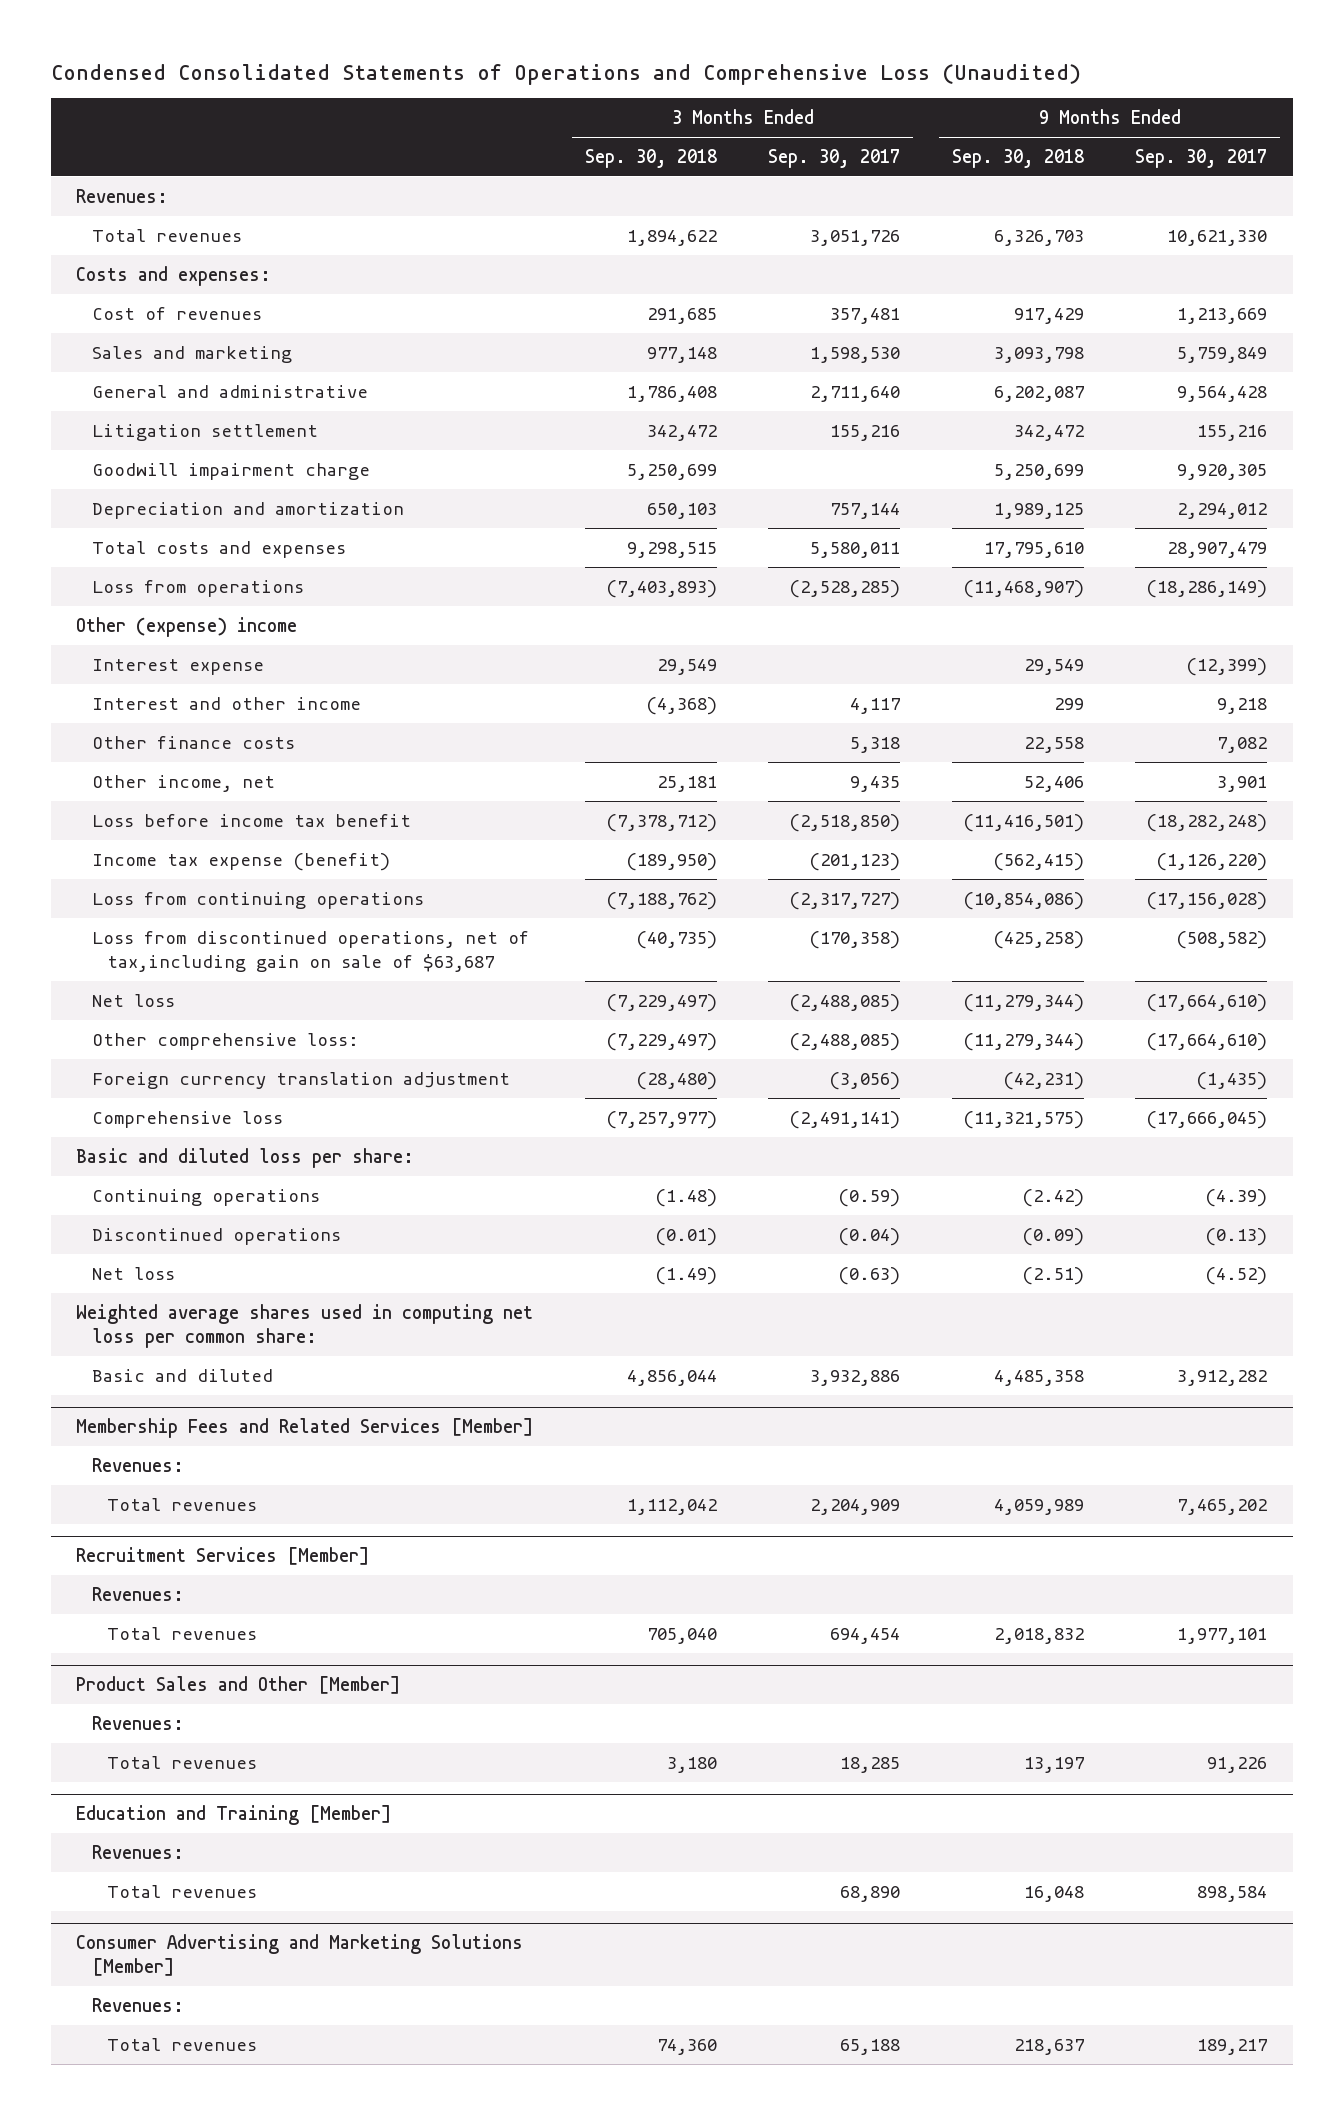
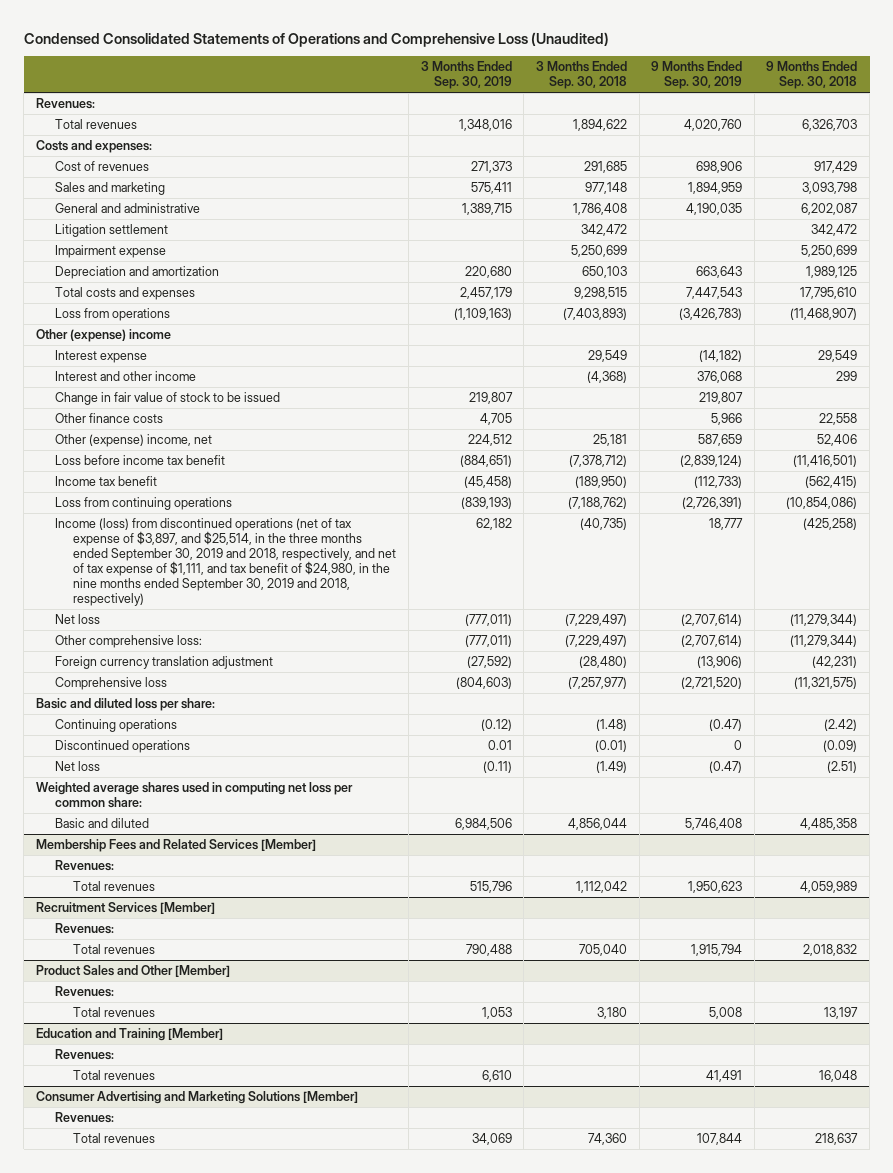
[768,148,901,168] Sep. 30, 2017 -> none
[1135,148,1268,168] Sep. 30, 2017 -> none
none -> [420,61,512,90] 3 Months Ended Sep. 30, 2019
none -> [651,61,743,90] 9 Months Ended Sep. 30, 2019
[91,462,370,480] Goodwill impairment charge -> [54,244,166,258] Impairment expense
none -> [54,391,280,405] Change in fair value of stock to be issued
[91,774,275,792] Other income, net -> [54,433,212,447] Other (expense) income, net
[91,852,390,871] Income tax expense (benefit) -> [54,475,157,486] Income tax benefit
[91,930,529,972] Loss from discontinued operations, net of tax,including gain on sale of $63,687 -> [54,517,397,607] Income (loss) from discontinued operations (net of tax expense of $3,897, and $25,514, in the three months ended September 30, 2019 and 2018, respectively, and net of tax expense of $1,111, and tax benefit of $24,980, in the nine months ended September 30, 2019 and 2018, respectively)

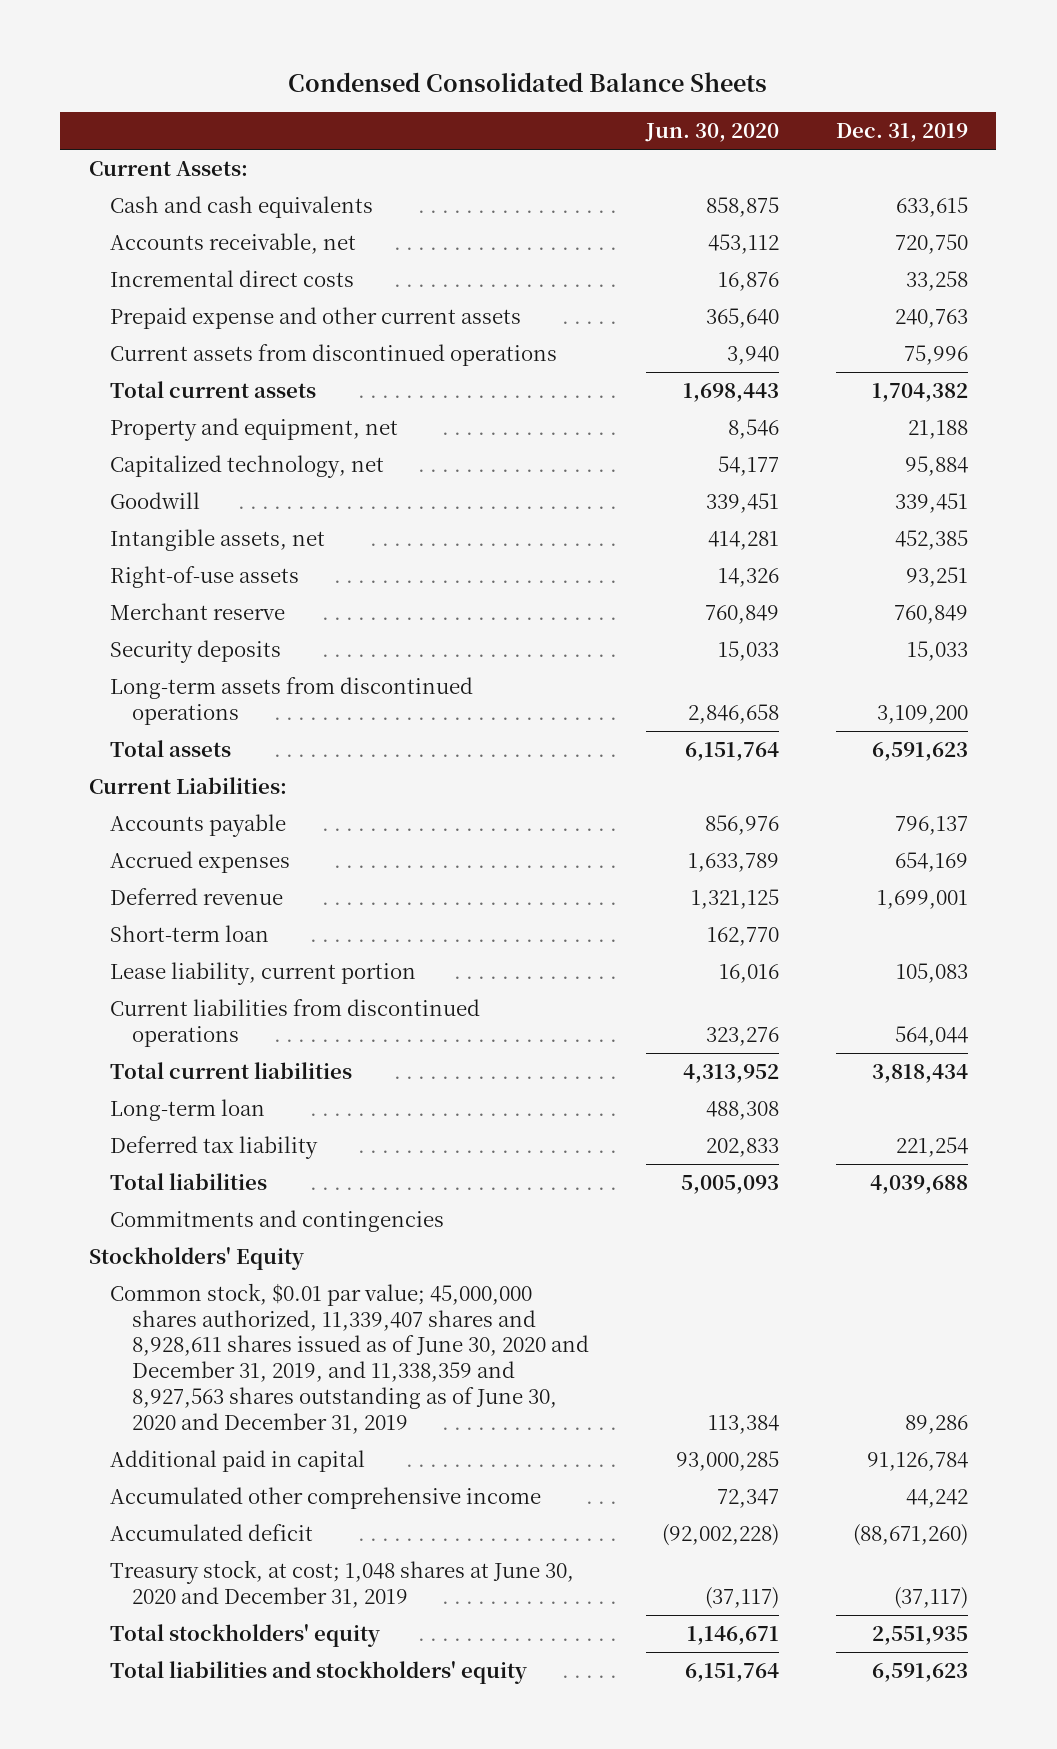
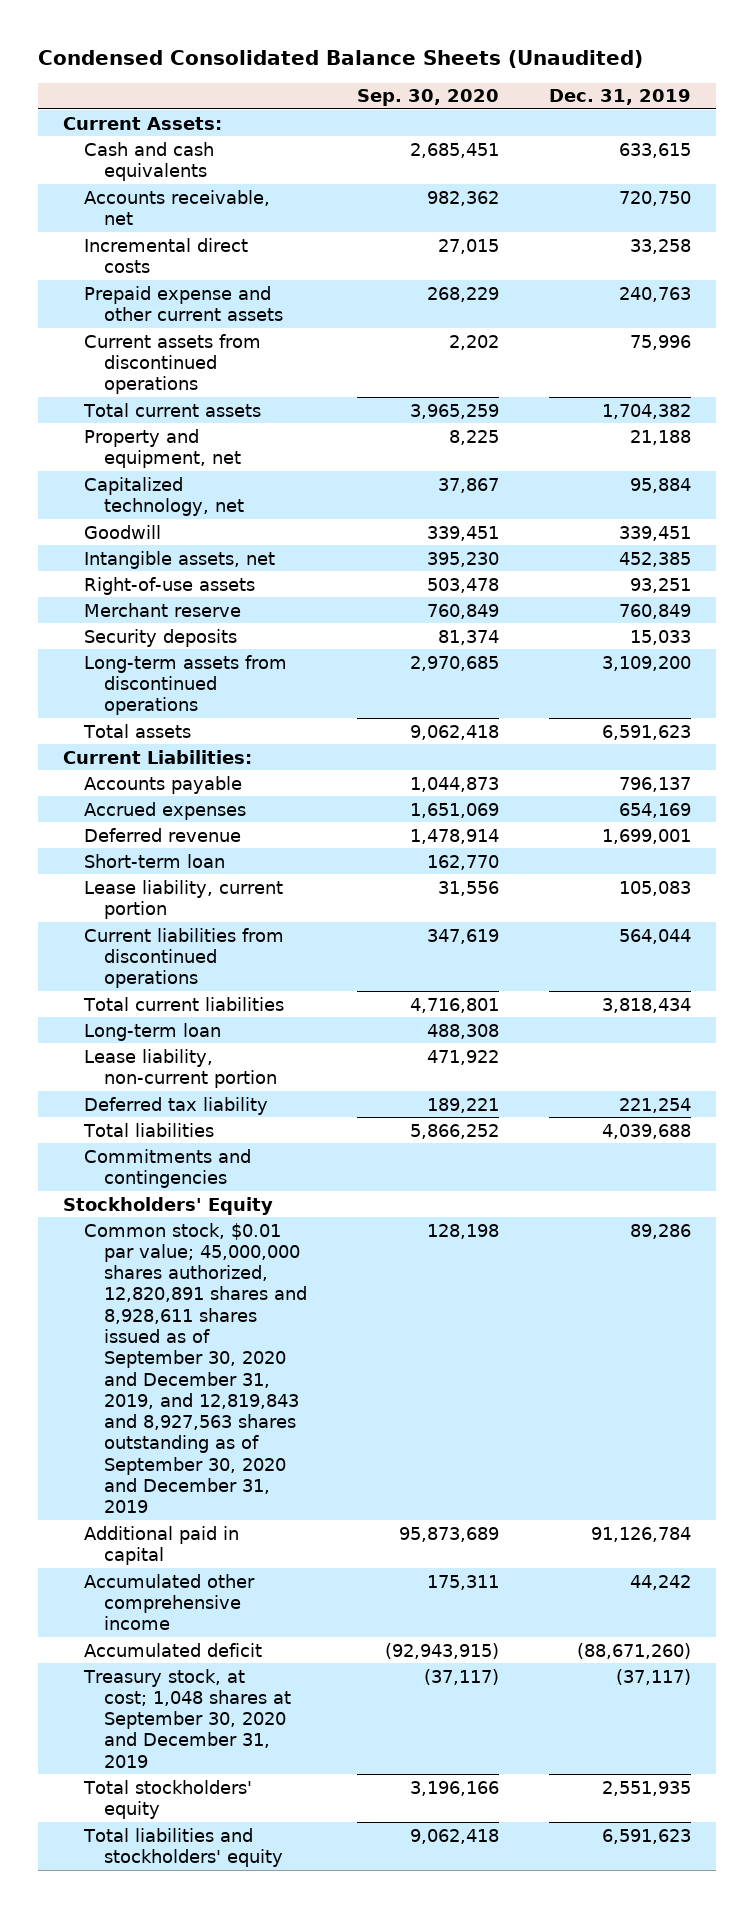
[288,72,768,93] Condensed Consolidated Balance Sheets -> [37,50,643,69] Condensed Consolidated Balance Sheets (Unaudited)
[644,123,779,143] Jun. 30, 2020 -> none
none -> [357,89,500,107] Sep. 30, 2020
none -> [83,1048,278,1088] Lease liability, non-current portion
[110,1282,589,1434] Common stock, $0.01 par value; 45,000,000 shares authorized, 11,339,407 shares and 8,928,611 shares issued as of June 30, 2020 and December 31, 2019, and 11,338,359 and 8,927,563 shares outstanding as of June 30, 2020 and December 31, 2019 -> [83,1222,308,1514] Common stock, $0.01 par value; 45,000,000 shares authorized, 12,820,891 shares and 8,928,611 shares issued as of September 30, 2020 and December 31, 2019, and 12,819,843 and 8,927,563 shares outstanding as of September 30, 2020 and December 31, 2019
[110,1559,575,1608] Treasury stock, at cost; 1,048 shares at June 30, 2020 and December 31, 2019 -> [82,1668,292,1768] Treasury stock, at cost; 1,048 shares at September 30, 2020 and December 31, 2019

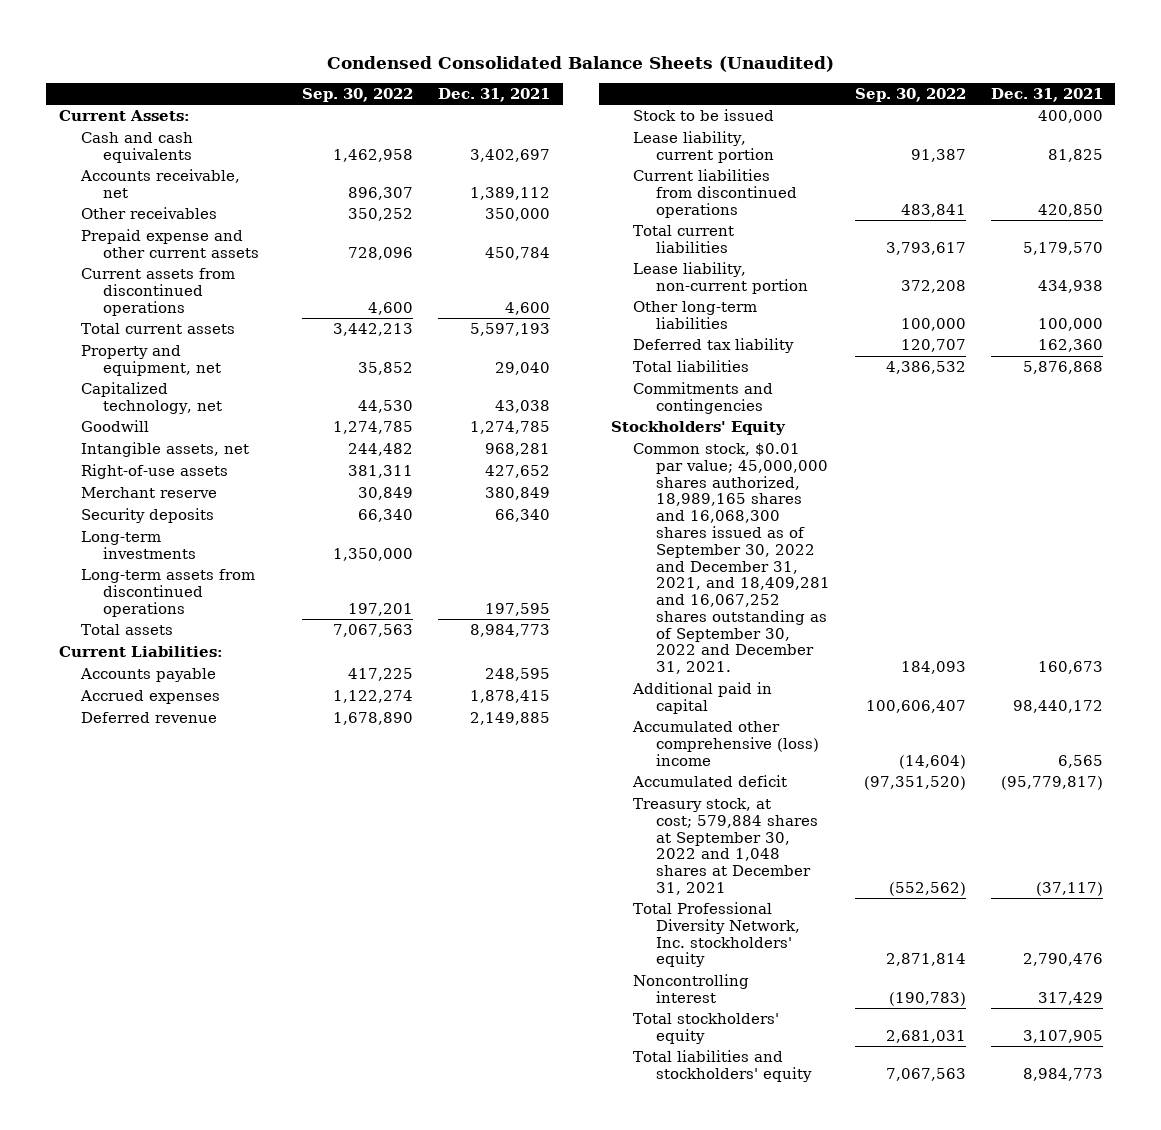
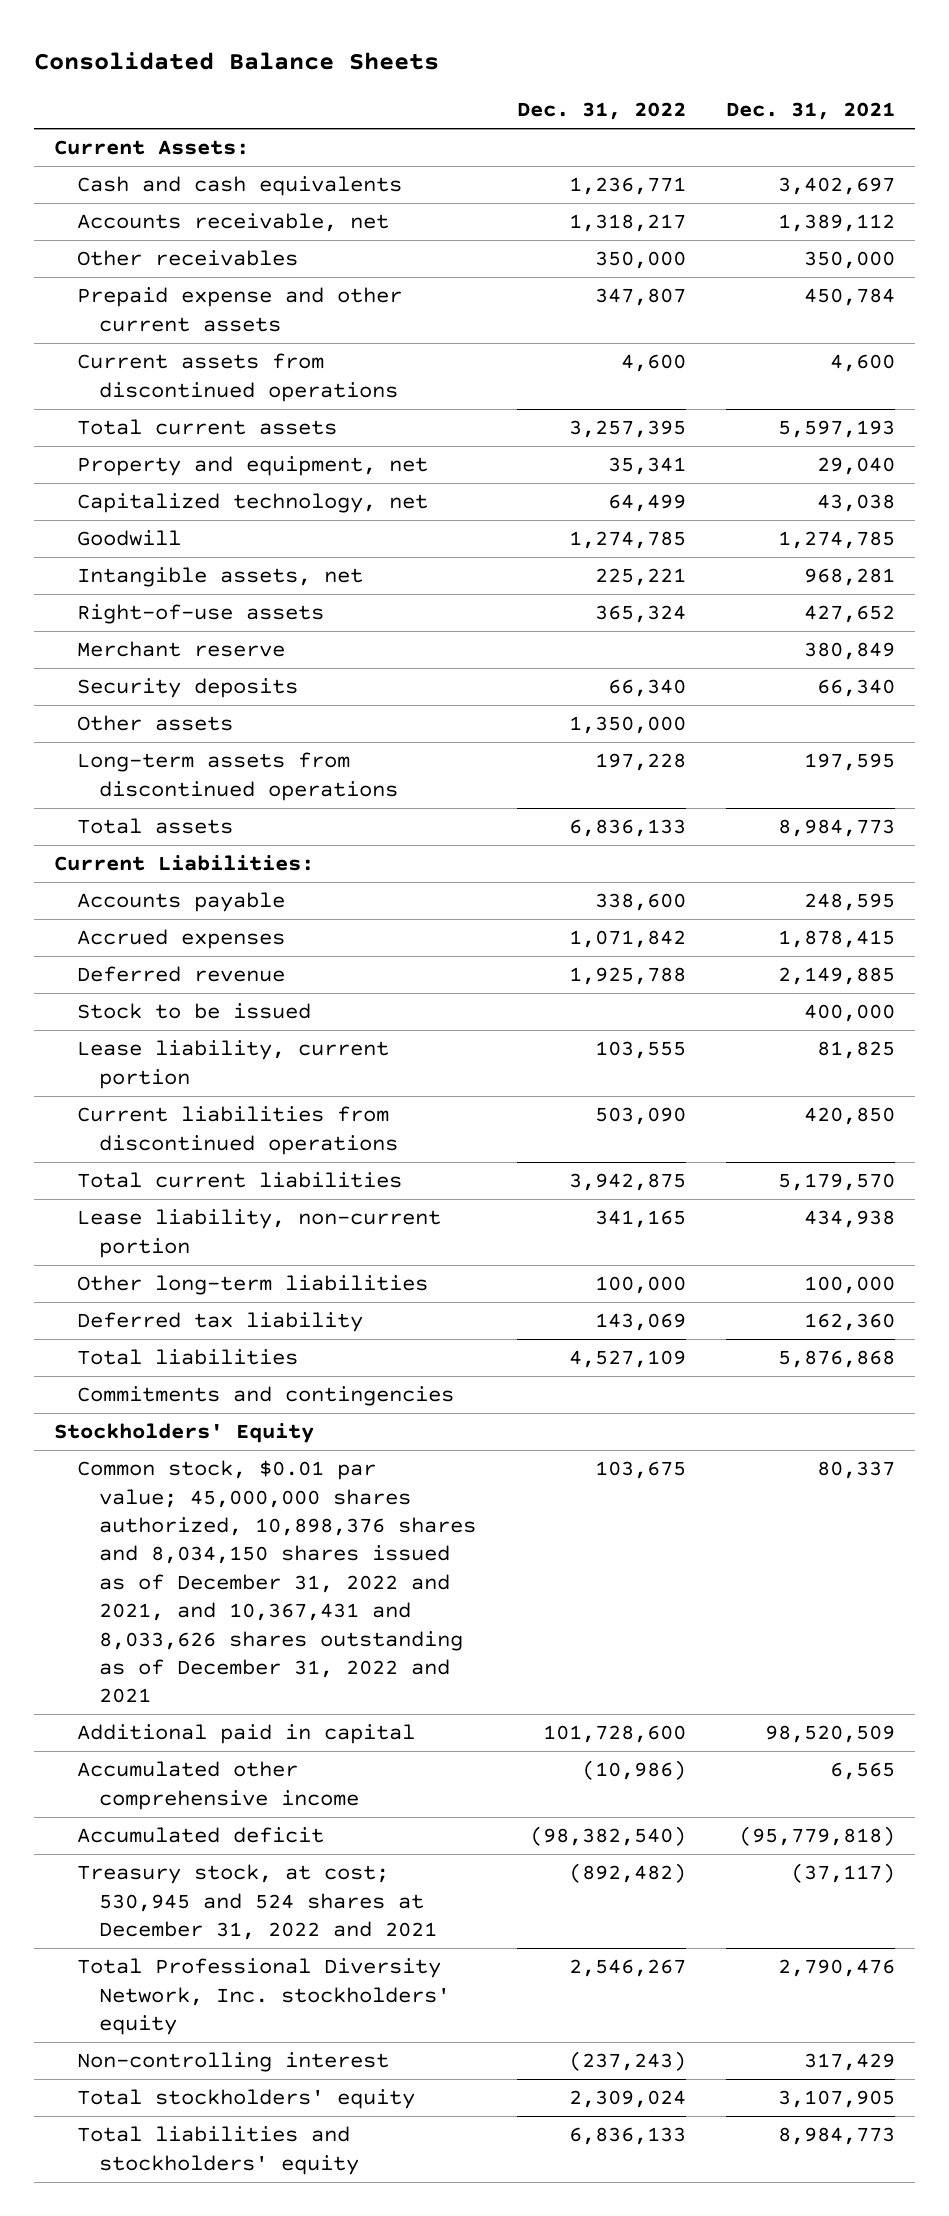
[326,55,834,72] Condensed Consolidated Balance Sheets (Unaudited) -> [33,51,439,70] Consolidated Balance Sheets
[302,87,414,102] Sep. 30, 2022 -> none
none -> [516,102,686,121] Dec. 31, 2022
[81,531,197,559] Long-term investments -> none
none -> [76,715,233,732] Other assets
[633,443,830,675] Common stock, $0.01 par value; 45,000,000 shares authorized, 18,989,165 shares and 16,068,300 shares issued as of September 30, 2022 and December 31, 2021, and 18,409,281 and 16,067,252 shares outstanding as of September 30, 2022 and December 31, 2021. -> [76,1460,477,1704] Common stock, $0.01 par value; 45,000,000 shares authorized, 10,898,376 shares and 8,034,150 shares issued as of December 31, 2022 and 2021, and 10,367,431 and 8,033,626 shares outstanding as of December 31, 2022 and 2021
[1037,661,1103,675] 160,673 -> [817,1461,896,1480] 80,337
[1012,699,1103,713] 98,440,172 -> [765,1725,896,1744] 98,520,509
[632,721,819,766] Accumulated other comprehensive (loss) income -> [76,1761,360,1810] Accumulated other comprehensive income
[1000,776,1103,791] (95,779,817) -> [739,1826,896,1847] (95,779,818)
[633,798,818,895] Treasury stock, at cost; 579,884 shares at September 30, 2022 and 1,048 shares at December 31, 2021 -> [76,1864,438,1941] Treasury stock, at cost; 530,945 and 524 shares at December 31, 2022 and 2021
[633,974,750,1003] Noncontrolling interest -> [76,2052,389,2073] Non-controlling interest

